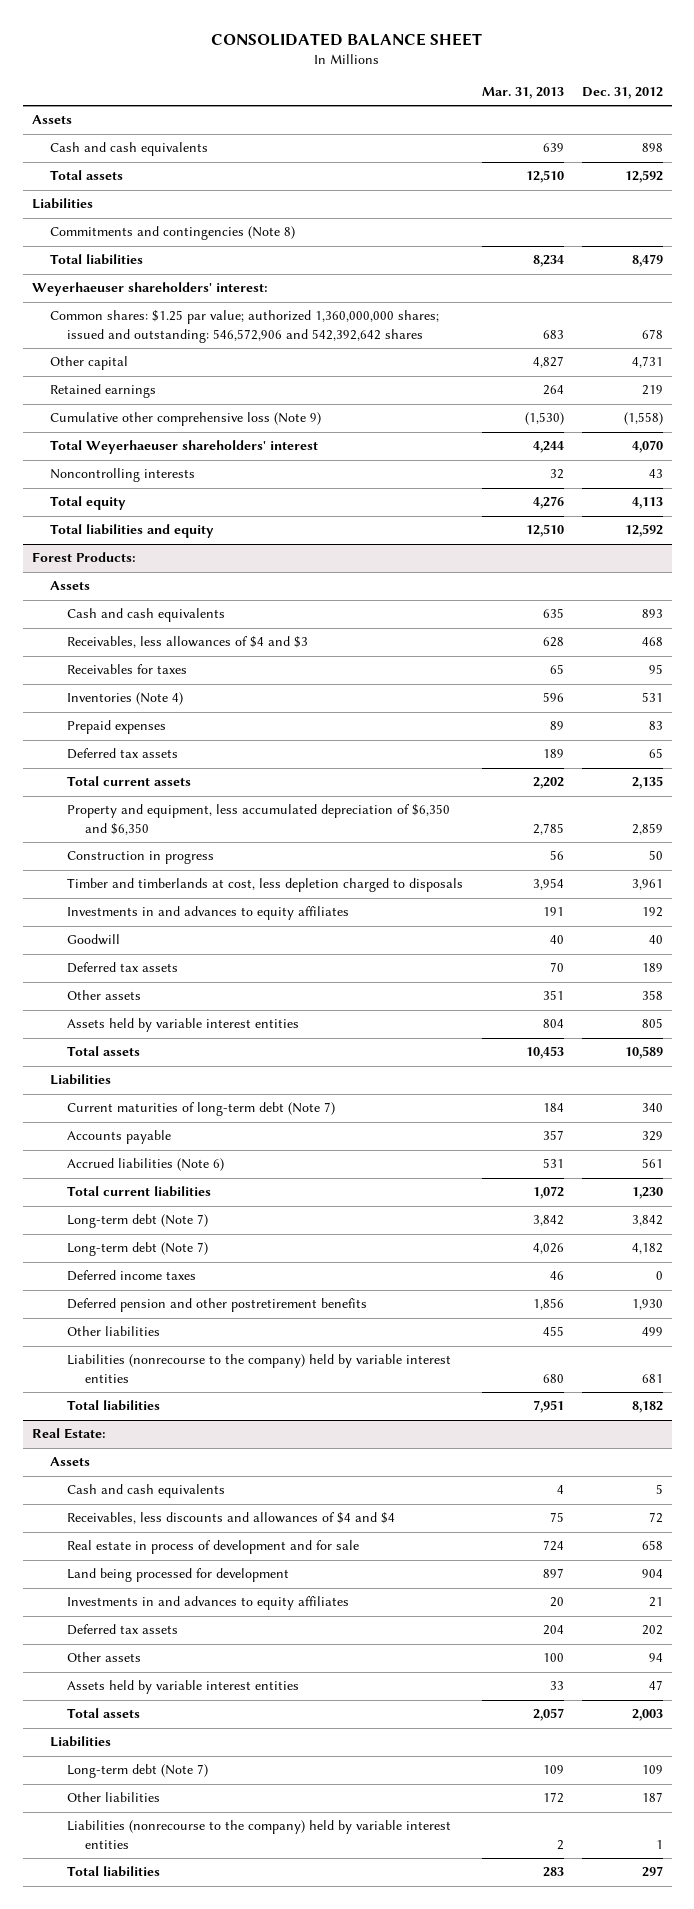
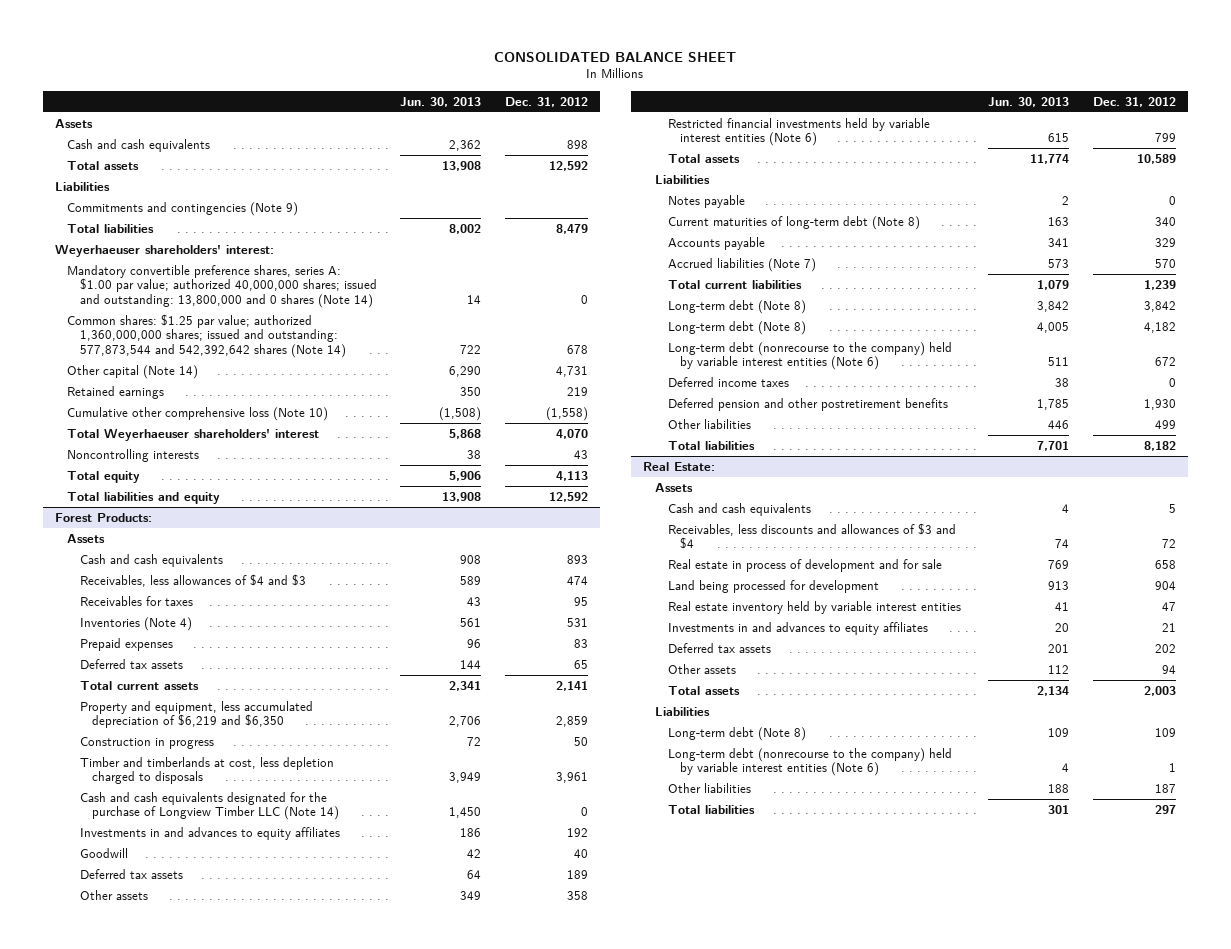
[481,87,564,100] Mar. 31, 2013 -> none
none -> [400,96,482,107] Jun. 30, 2013
[49,226,295,241] Commitments and contingencies (Note 8) -> [67,201,299,216] Commitments and contingencies (Note 9)
none -> [67,264,377,308] Mandatory convertible preference shares, series A: $1.00 par value; authorized 40,000,000 shares; issued and outstanding: 13,800,000 and 0 shares (Note 14)
[49,310,439,343] Common shares: $1.25 par value; authorized 1,360,000,000 shares; issued and outstanding: 546,572,906 and 542,392,642 shares -> [67,313,346,358] Common shares: $1.25 par value; authorized 1,360,000,000 shares; issued and outstanding: 577,873,544 and 542,392,642 shares (Note 14)
[49,356,128,371] Other capital -> [67,364,199,379] Other capital (Note 14)
[49,412,321,427] Cumulative other comprehensive loss (Note 9) -> [67,406,329,421] Cumulative other comprehensive loss (Note 10)
[641,637,663,647] 468 -> [567,575,589,585] 474
[631,776,663,790] 2,135 -> [556,680,589,691] 2,141
[67,804,451,835] Property and equipment, less accumulated depreciation of $6,350 and $6,350 -> [79,700,313,729] Property and equipment, less accumulated depreciation of $6,219 and $6,350
none -> [79,791,340,821] Cash and cash equivalents designated for the purchase of Longview Timber LLC (Note 14)
[67,1018,300,1033] Assets held by variable interest entities -> none
none -> [667,117,930,147] Restricted financial investments held by variable interest entities (Note 6)
none -> [667,194,745,208] Notes payable
[67,1102,336,1117] Current maturities of long-term debt (Note 7) -> [667,215,920,230] Current maturities of long-term debt (Note 8)
[67,1158,225,1172] Accrued liabilities (Note 6) -> [667,257,816,272] Accrued liabilities (Note 7)
[641,1158,663,1169] 561 -> [1155,258,1177,268] 570
[631,1187,663,1200] 1,230 -> [1144,279,1177,290] 1,239
[67,1214,209,1229] Long-term debt (Note 7) -> [667,299,806,314] Long-term debt (Note 8)
[67,1242,209,1257] Long-term debt (Note 7) -> [667,320,806,335] Long-term debt (Note 8)
none -> [667,341,952,371] Long-term debt (nonrecourse to the company) held by variable interest entities (Note 6)
[67,1354,452,1383] Liabilities (nonrecourse to the company) held by variable interest entities -> none
[67,1512,396,1525] Receivables, less discounts and allowances of $4 and $4 -> [667,522,956,550] Receivables, less discounts and allowances of $3 and $4
none -> [667,600,961,614] Real estate inventory held by variable interest entities
[67,1680,300,1695] Assets held by variable interest entities -> none
[67,1764,209,1779] Long-term debt (Note 7) -> [667,726,806,741] Long-term debt (Note 8)
none -> [667,747,952,777] Long-term debt (nonrecourse to the company) held by variable interest entities (Note 6)
[67,1820,452,1849] Liabilities (nonrecourse to the company) held by variable interest entities -> none

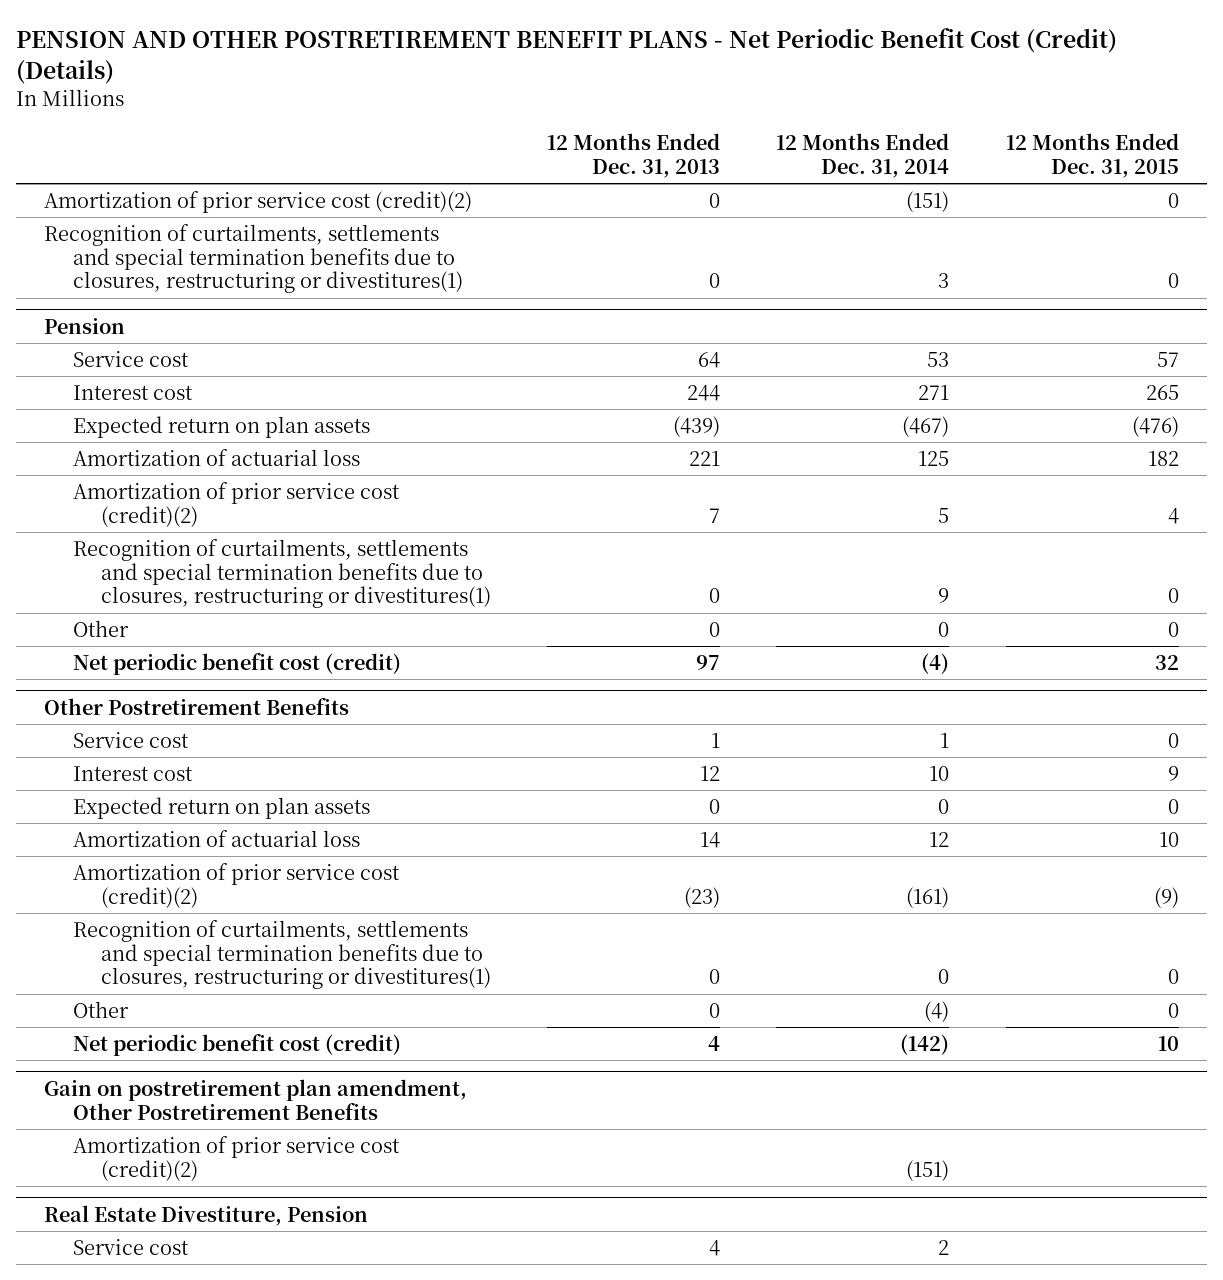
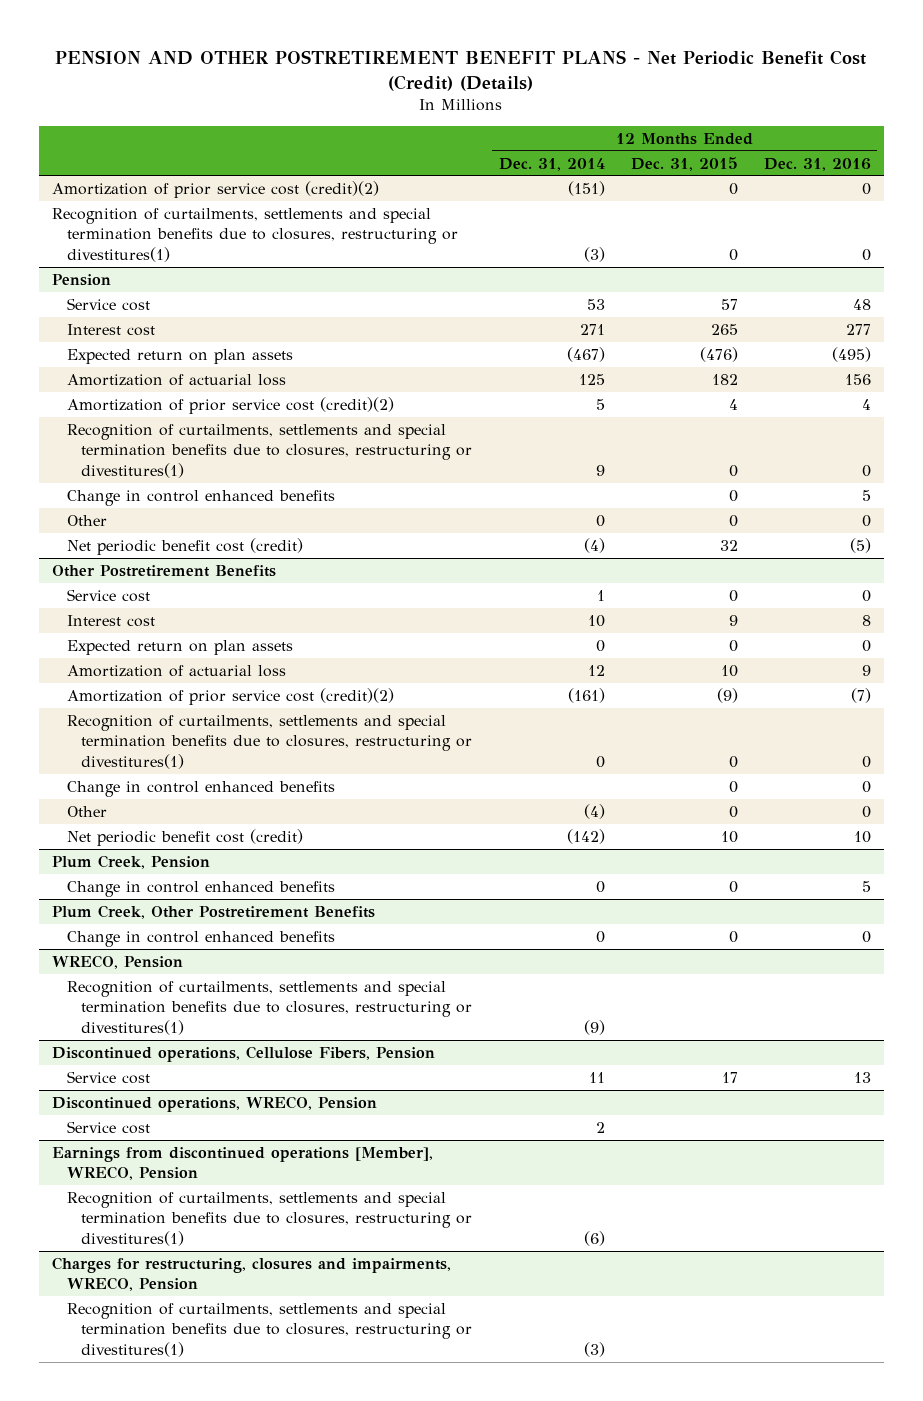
[547,133,721,179] 12 Months Ended Dec. 31, 2013 -> none
none -> [763,157,871,171] Dec. 31, 2016
[938,273,950,289] 3 -> [583,247,605,263] (3)
none -> [66,489,335,506] Change in control enhanced benefits
none -> [66,780,335,797] Change in control enhanced benefits
[44,1078,468,1120] Gain on postretirement plan amendment, Other Postretirement Benefits -> none
[72,1136,400,1181] Amortization of prior service cost (credit)(2) -> none
[44,1204,369,1226] Real Estate Divestiture, Pension -> none
none -> [52,854,211,869] Plum Creek, Pension
none -> [66,880,335,897] Change in control enhanced benefits
none -> [52,904,376,919] Plum Creek, Other Postretirement Benefits
none -> [66,930,335,947] Change in control enhanced benefits
none -> [52,954,184,969] WRECO, Pension
none -> [66,980,473,1036] Recognition of curtailments, settlements and special termination benefits due to closures, restructuring or divestitures(1)
none -> [52,1045,436,1062] Discontinued operations, Cellulose Fibers, Pension
none -> [66,1070,150,1084] Service cost
none -> [52,1095,378,1112] Discontinued operations, WRECO, Pension
none -> [52,1146,434,1181] Earnings from discontinued operations [Member], WRECO, Pension
none -> [66,1191,473,1247] Recognition of curtailments, settlements and special termination benefits due to closures, restructuring or divestitures(1)
none -> [52,1256,452,1292] Charges for restructuring, closures and impairments, WRECO, Pension
none -> [66,1302,473,1358] Recognition of curtailments, settlements and special termination benefits due to closures, restructuring or divestitures(1)

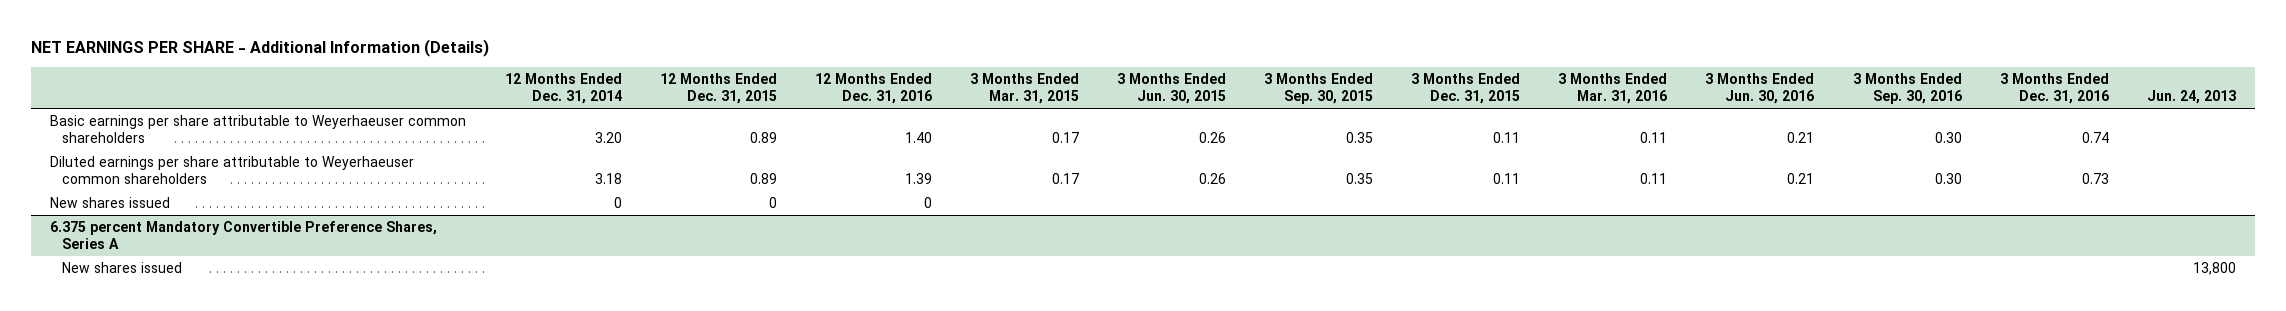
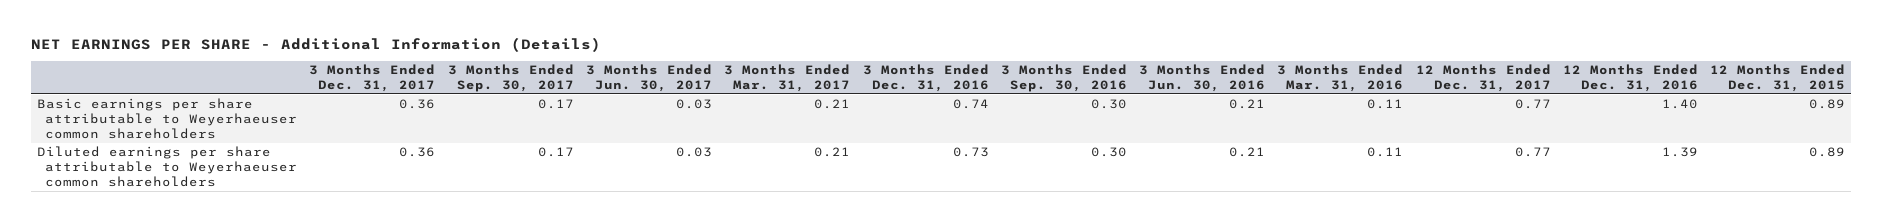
[504,72,622,104] 12 Months Ended Dec. 31, 2014 -> none
[969,72,1079,104] 3 Months Ended Mar. 31, 2015 -> none
[1116,72,1226,104] 3 Months Ended Jun. 30, 2015 -> none
[1264,72,1374,104] 3 Months Ended Sep. 30, 2015 -> none
[1411,72,1521,104] 3 Months Ended Dec. 31, 2015 -> none
[2146,89,2236,104] Jun. 24, 2013 -> none
none -> [309,64,436,92] 3 Months Ended Dec. 31, 2017
none -> [447,64,574,92] 3 Months Ended Sep. 30, 2017
none -> [585,64,712,92] 3 Months Ended Jun. 30, 2017
none -> [724,64,851,92] 3 Months Ended Mar. 31, 2017
none -> [1415,64,1551,92] 12 Months Ended Dec. 31, 2017
[50,197,171,209] New shares issued -> none
[50,221,438,250] 6.375 percent Mandatory Convertible Preference Shares, Series A -> none
[62,262,183,274] New shares issued -> none

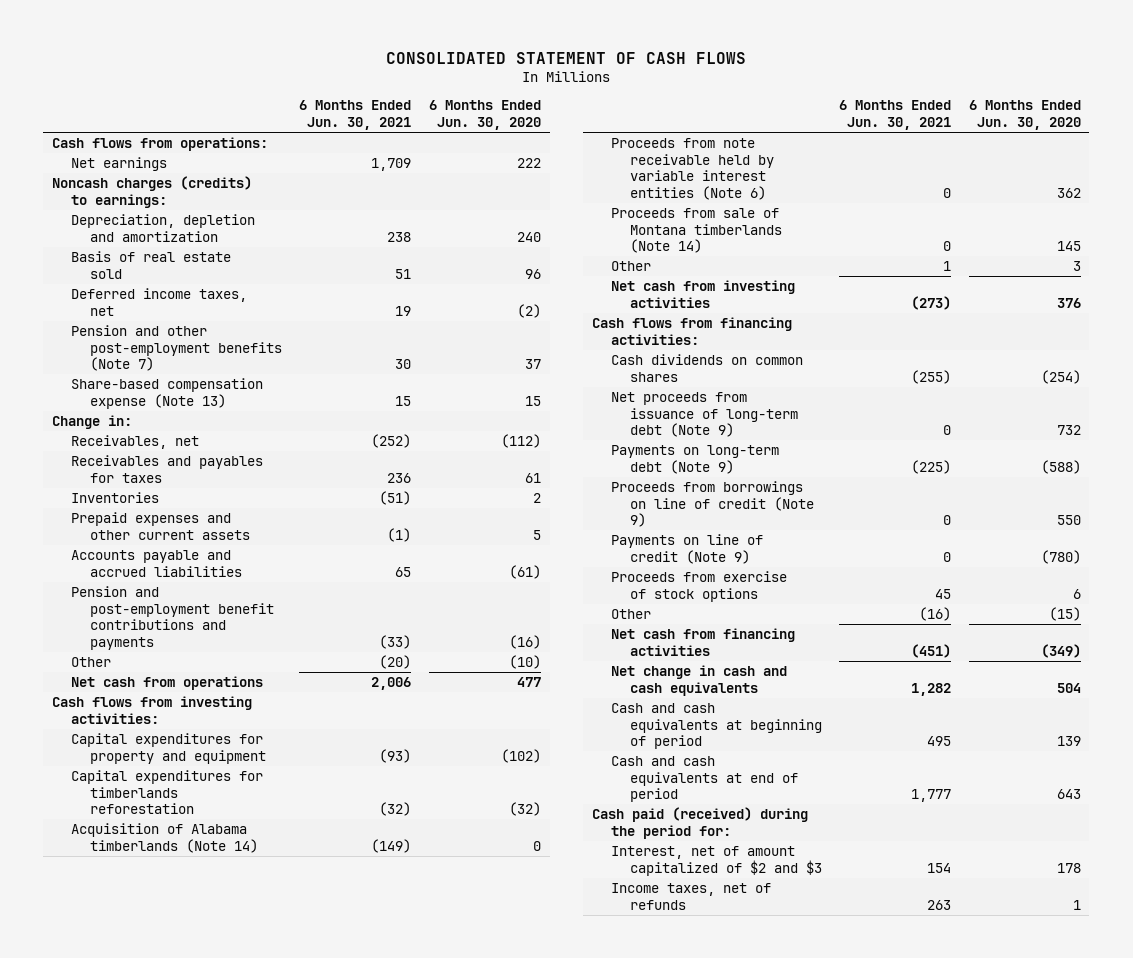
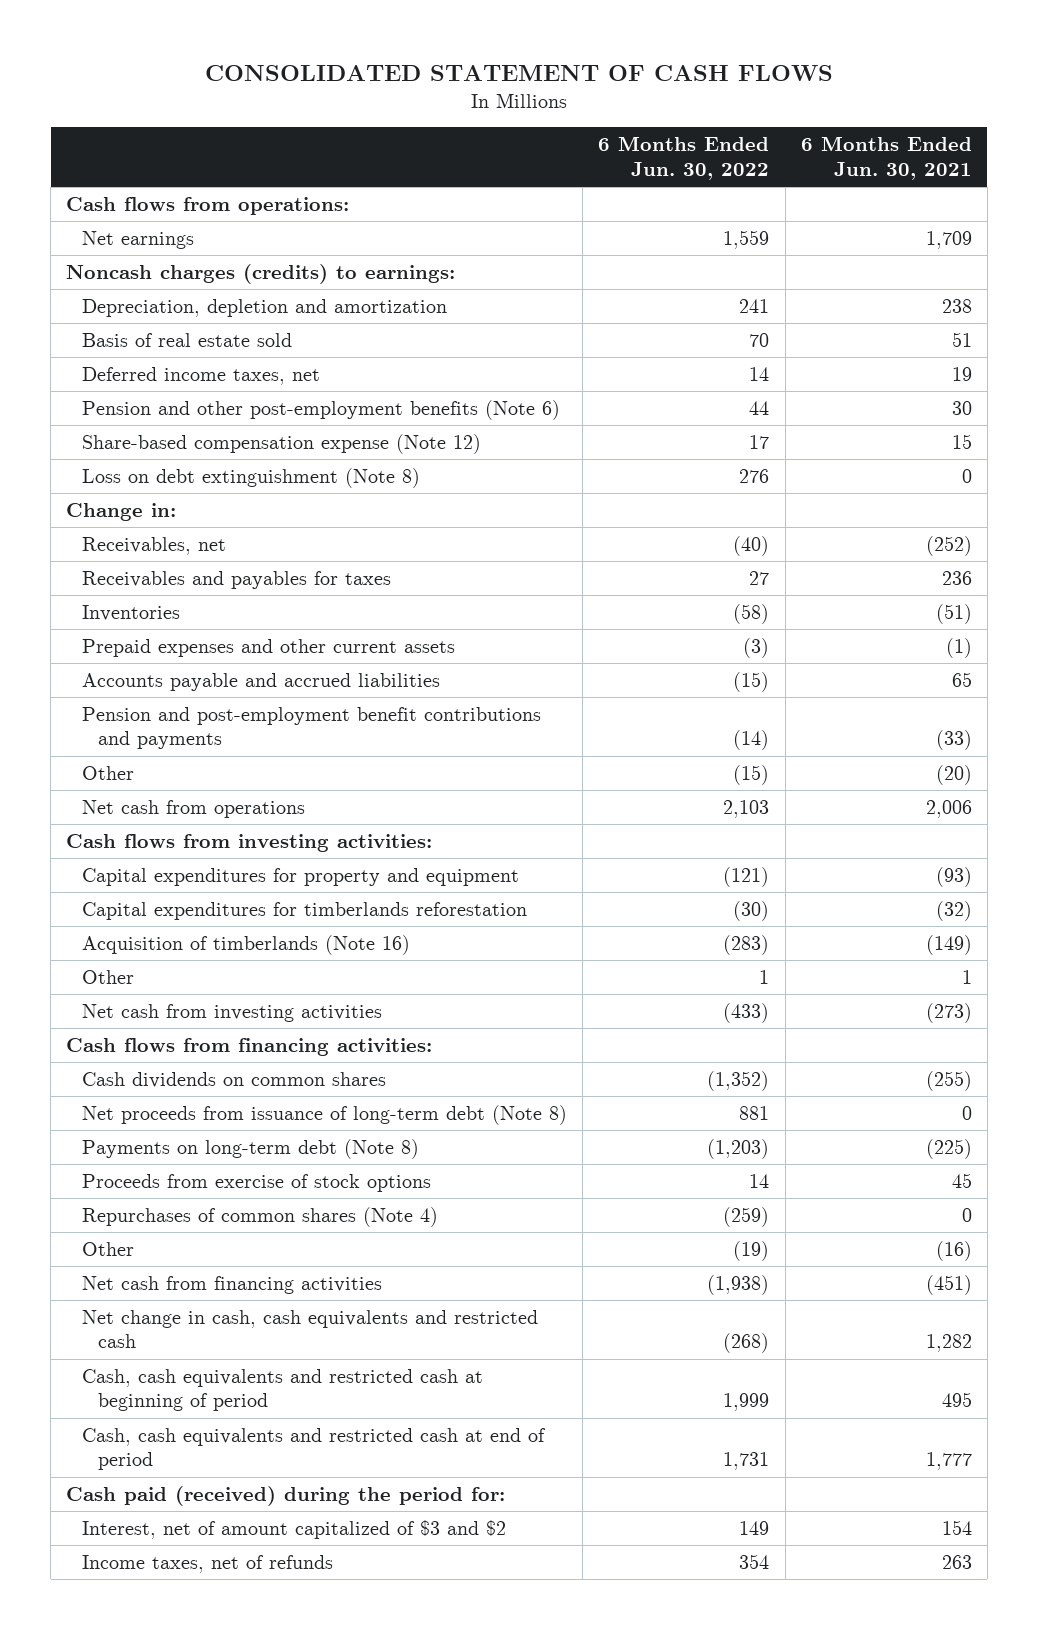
[428,100,541,130] 6 Months Ended Jun. 30, 2020 -> none
none -> [598,136,770,180] 6 Months Ended Jun. 30, 2022
[70,325,283,372] Pension and other post-employment benefits (Note 7) -> [82,399,561,420] Pension and other post-employment benefits (Note 6)
[70,378,263,409] Share-based compensation expense (Note 13) -> [82,433,482,454] Share-based compensation expense (Note 12)
none -> [82,467,421,488] Loss on debt extinguishment (Note 8)
[610,138,774,200] Proceeds from note receivable held by variable interest entities (Note 6) -> none
[610,208,782,254] Proceeds from sale of Montana timberlands (Note 14) -> none
[70,823,259,853] Acquisition of Alabama timberlands (Note 14) -> [82,934,411,955] Acquisition of timberlands (Note 16)
[610,481,814,528] Proceeds from borrowings on line of credit (Note 9) -> none
[610,534,763,564] Payments on line of credit (Note 9) -> none
[610,392,798,438] Net proceeds from issuance of long-term debt (Note 9) -> [82,1104,568,1125] Net proceeds from issuance of long-term debt (Note 8)
[610,445,779,474] Payments on long-term debt (Note 9) -> [82,1138,420,1159] Payments on long-term debt (Note 8)
none -> [82,1206,439,1227] Repurchases of common shares (Note 4)
[610,665,787,696] Net change in cash and cash equivalents -> [82,1309,539,1349] Net change in cash, cash equivalents and restricted cash
[610,703,822,750] Cash and cash equivalents at beginning of period -> [82,1368,484,1412] Cash, cash equivalents and restricted cash at beginning of period
[610,756,798,803] Cash and cash equivalents at end of period -> [82,1427,547,1471] Cash, cash equivalents and restricted cash at end of period
[610,846,822,876] Interest, net of amount capitalized of $2 and $3 -> [82,1519,507,1539] Interest, net of amount capitalized of $3 and $2

